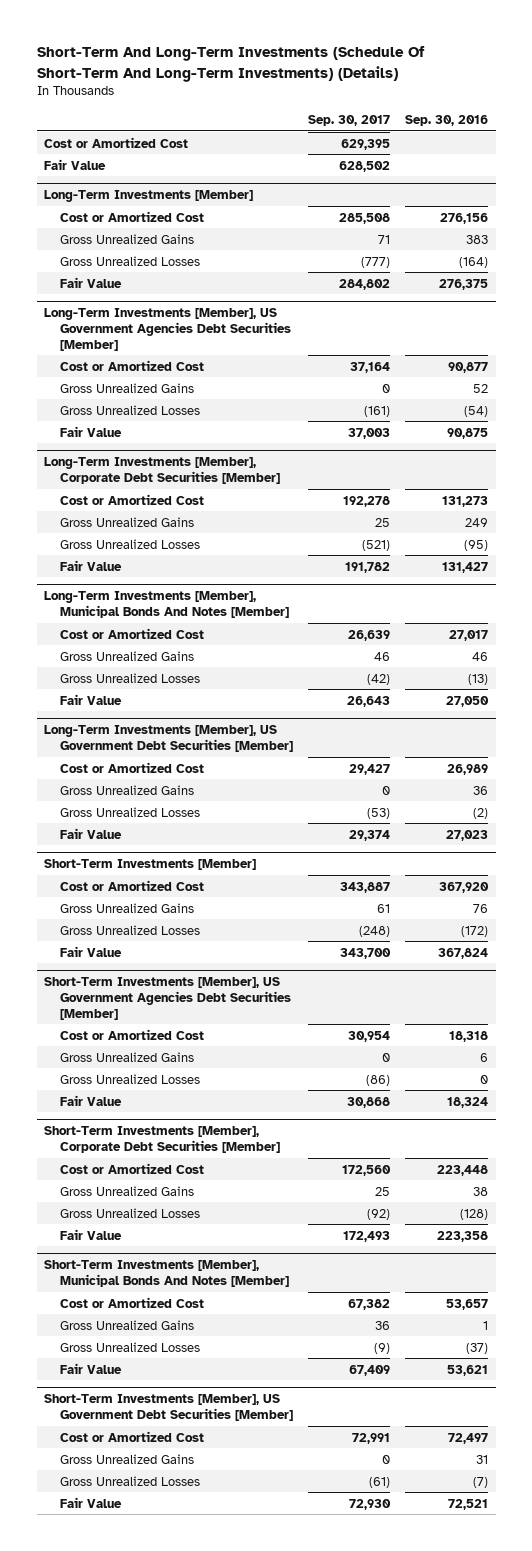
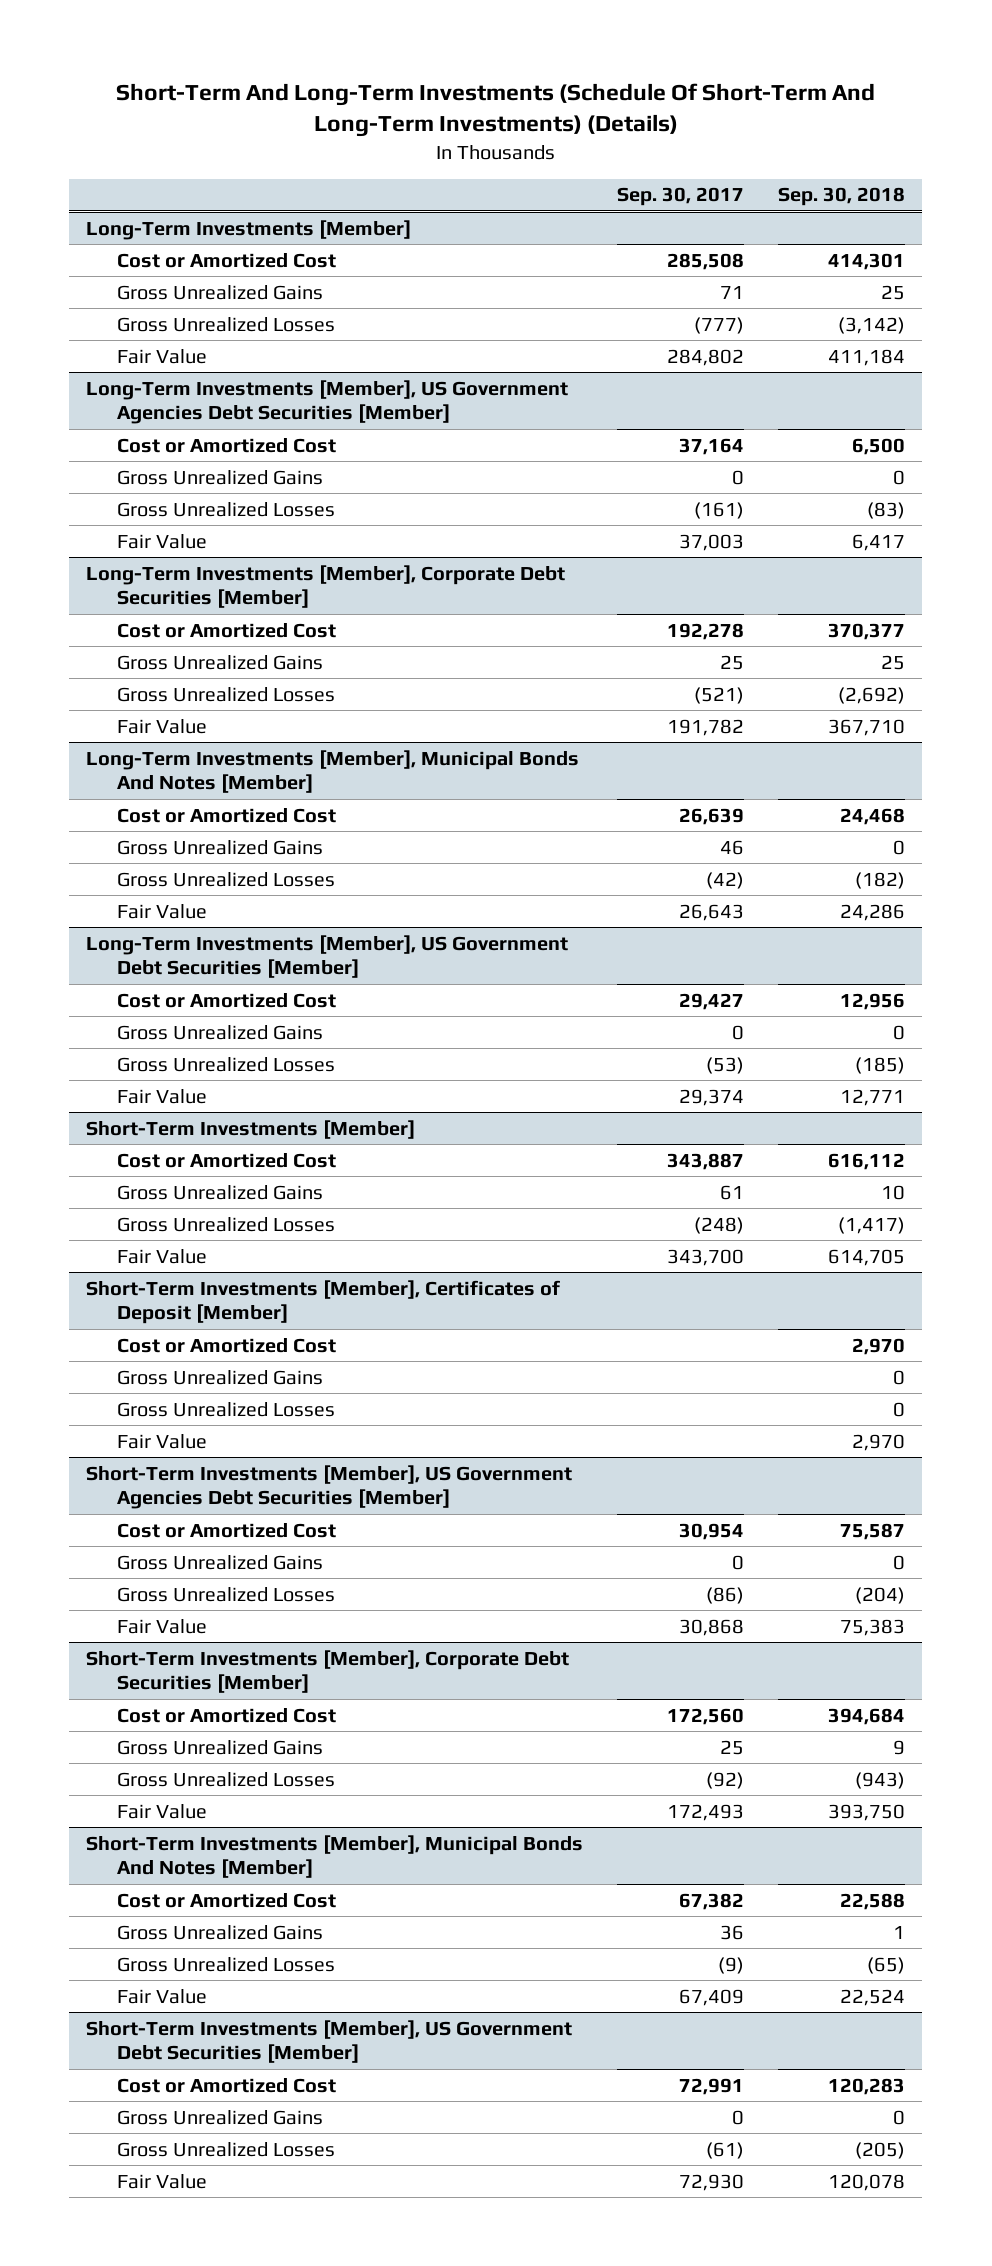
[405,115,489,127] Sep. 30, 2016 -> none
none -> [778,187,906,207] Sep. 30, 2018
[44,136,189,148] Cost or Amortized Cost -> none
[44,158,107,170] Fair Value -> none
none -> [86,1279,561,1325] Short-Term Investments [Member], Certificates of Deposit [Member]
none -> [117,1337,337,1353] Cost or Amortized Cost
none -> [117,1369,324,1385] Gross Unrealized Gains
none -> [117,1401,336,1417] Gross Unrealized Losses
none -> [117,1433,208,1449] Fair Value

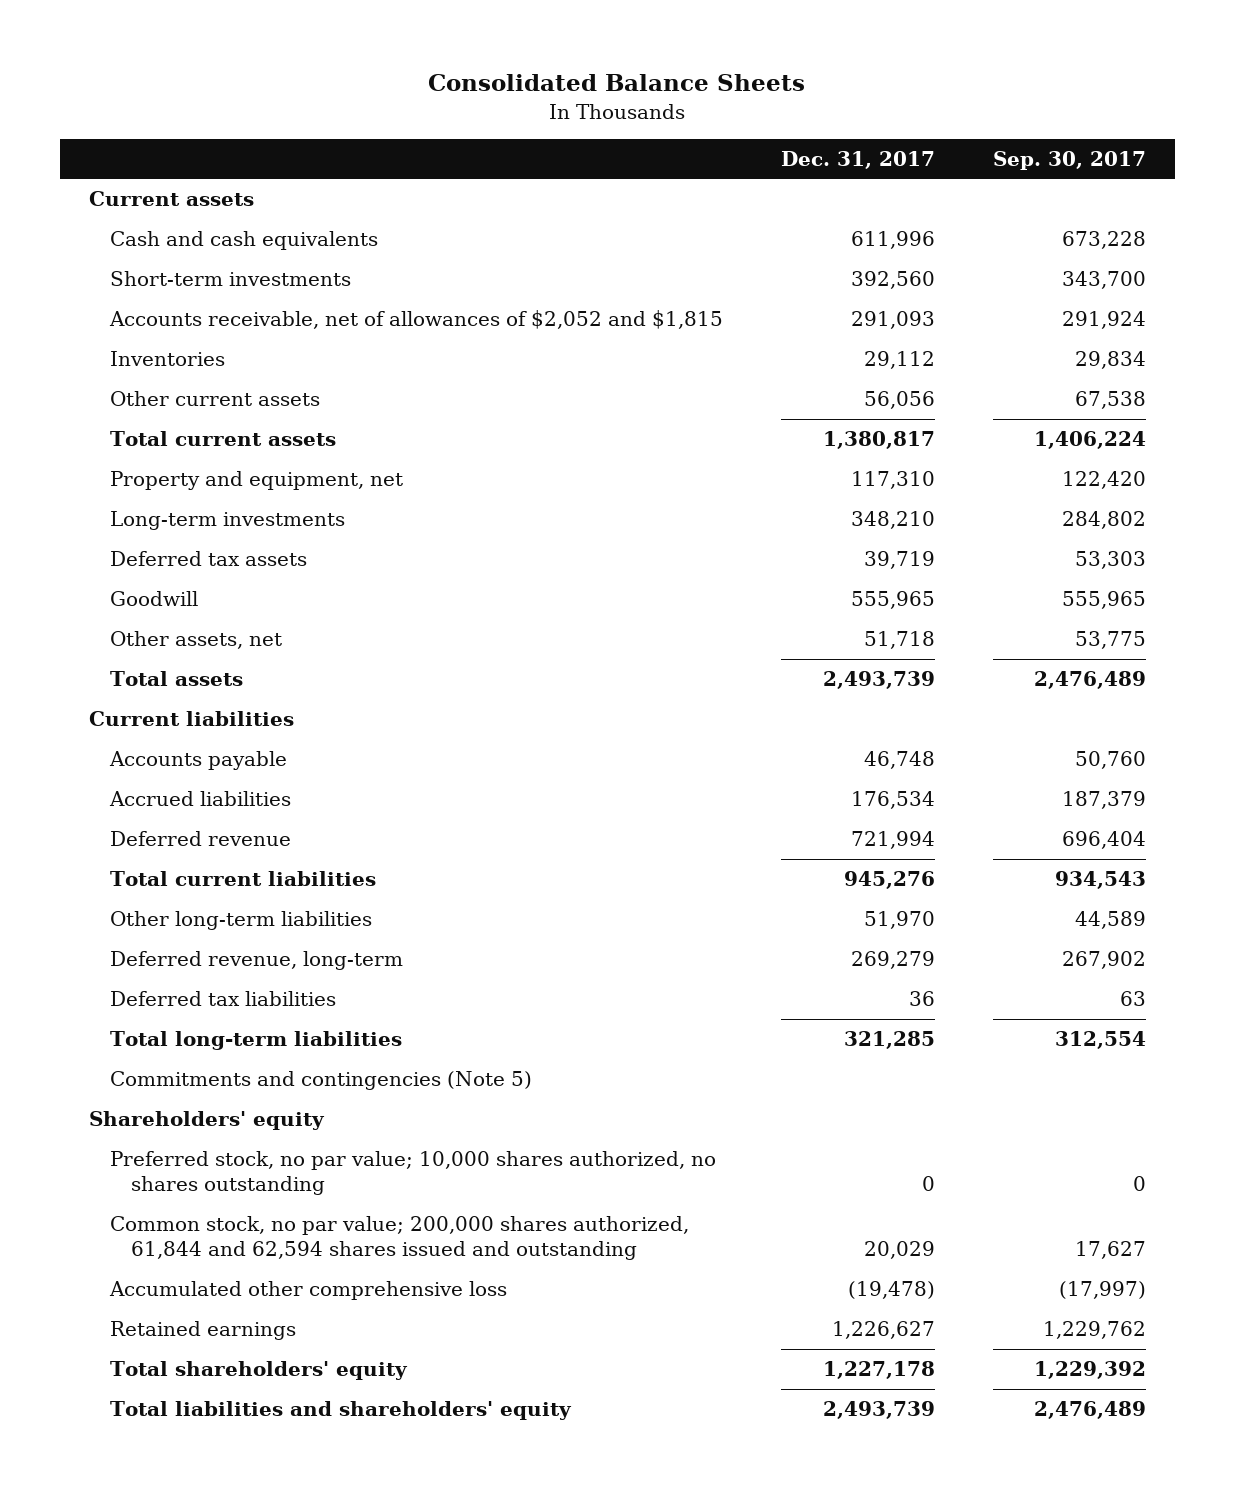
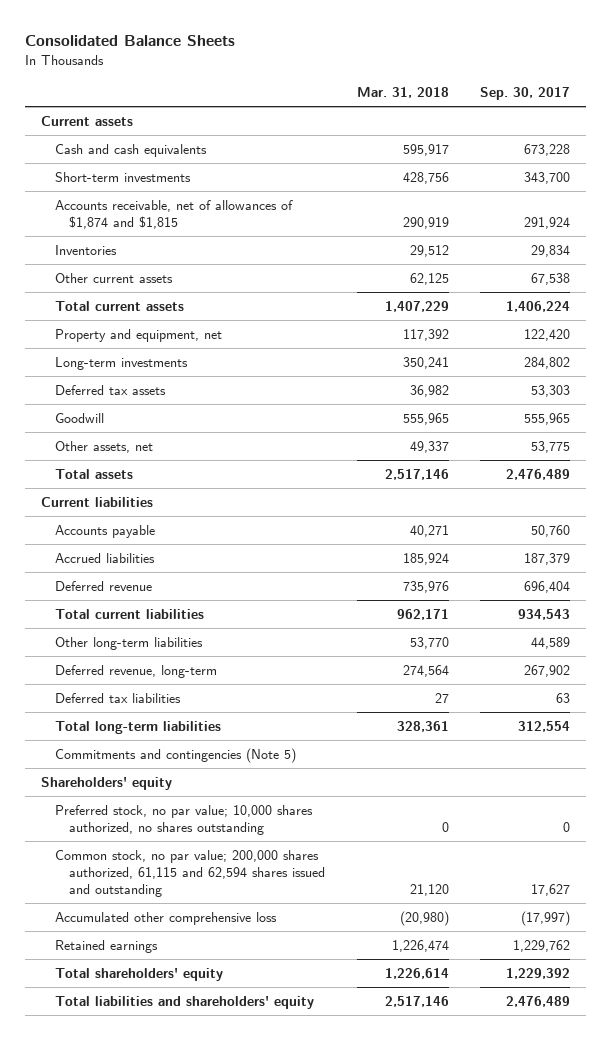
[780,151,935,170] Dec. 31, 2017 -> none
none -> [356,87,449,99] Mar. 31, 2018
[109,310,724,330] Accounts receivable, net of allowances of $2,052 and $1,815 -> [55,199,294,229] Accounts receivable, net of allowances of $1,874 and $1,815
[110,1216,690,1261] Common stock, no par value; 200,000 shares authorized, 61,844 and 62,594 shares issued and outstanding -> [55,849,326,898] Common stock, no par value; 200,000 shares authorized, 61,115 and 62,594 shares issued and outstanding

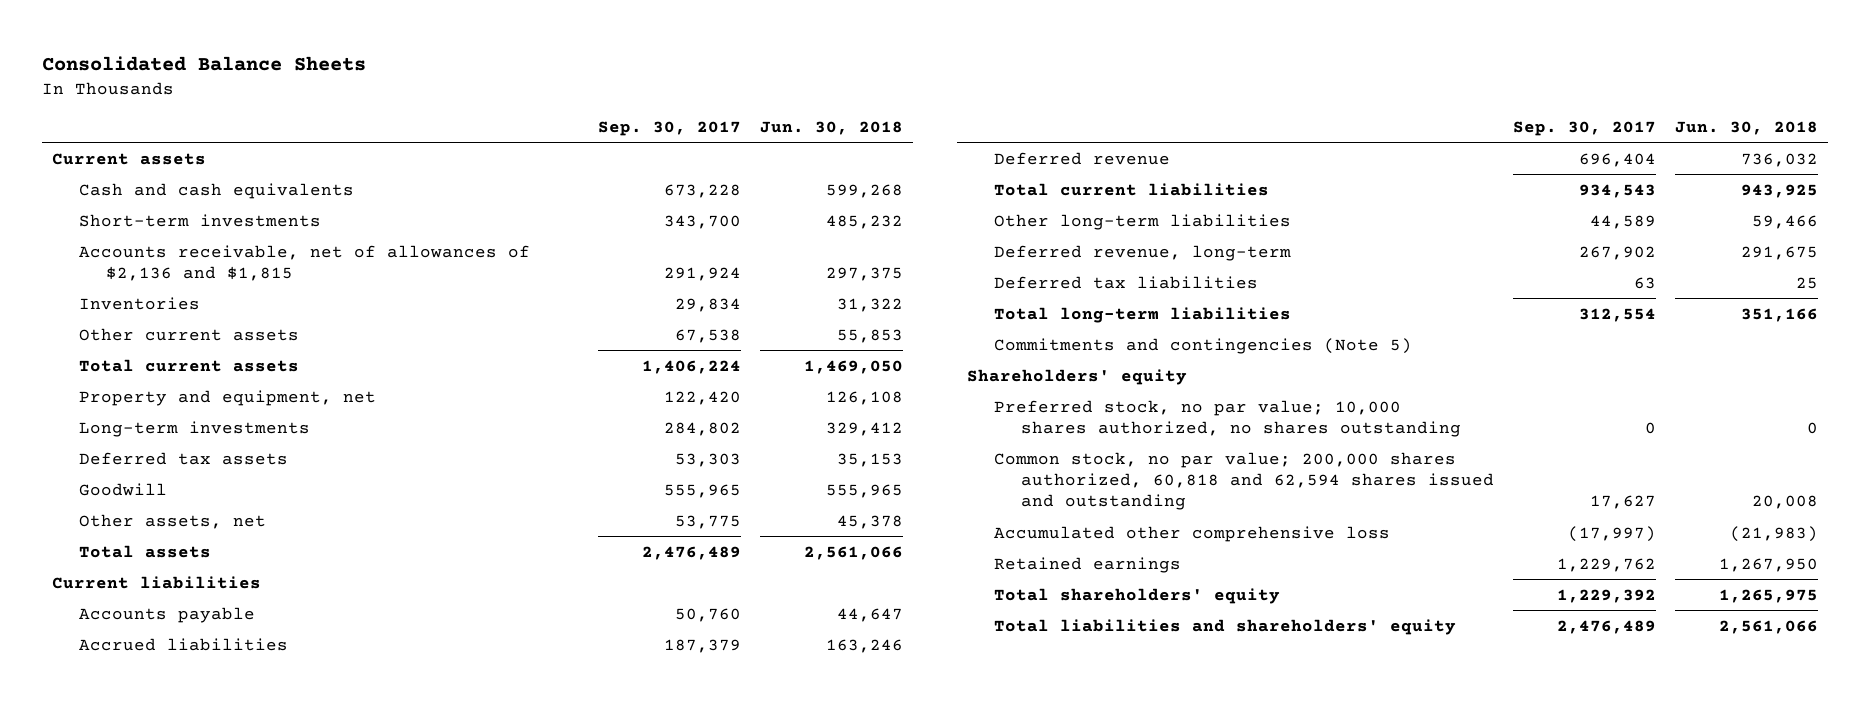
[356,87,449,99] Mar. 31, 2018 -> none
none -> [760,121,904,136] Jun. 30, 2018
[55,199,294,229] Accounts receivable, net of allowances of $1,874 and $1,815 -> [79,244,531,282] Accounts receivable, net of allowances of $2,136 and $1,815
[55,849,326,898] Common stock, no par value; 200,000 shares authorized, 61,115 and 62,594 shares issued and outstanding -> [993,451,1494,511] Common stock, no par value; 200,000 shares authorized, 60,818 and 62,594 shares issued and outstanding

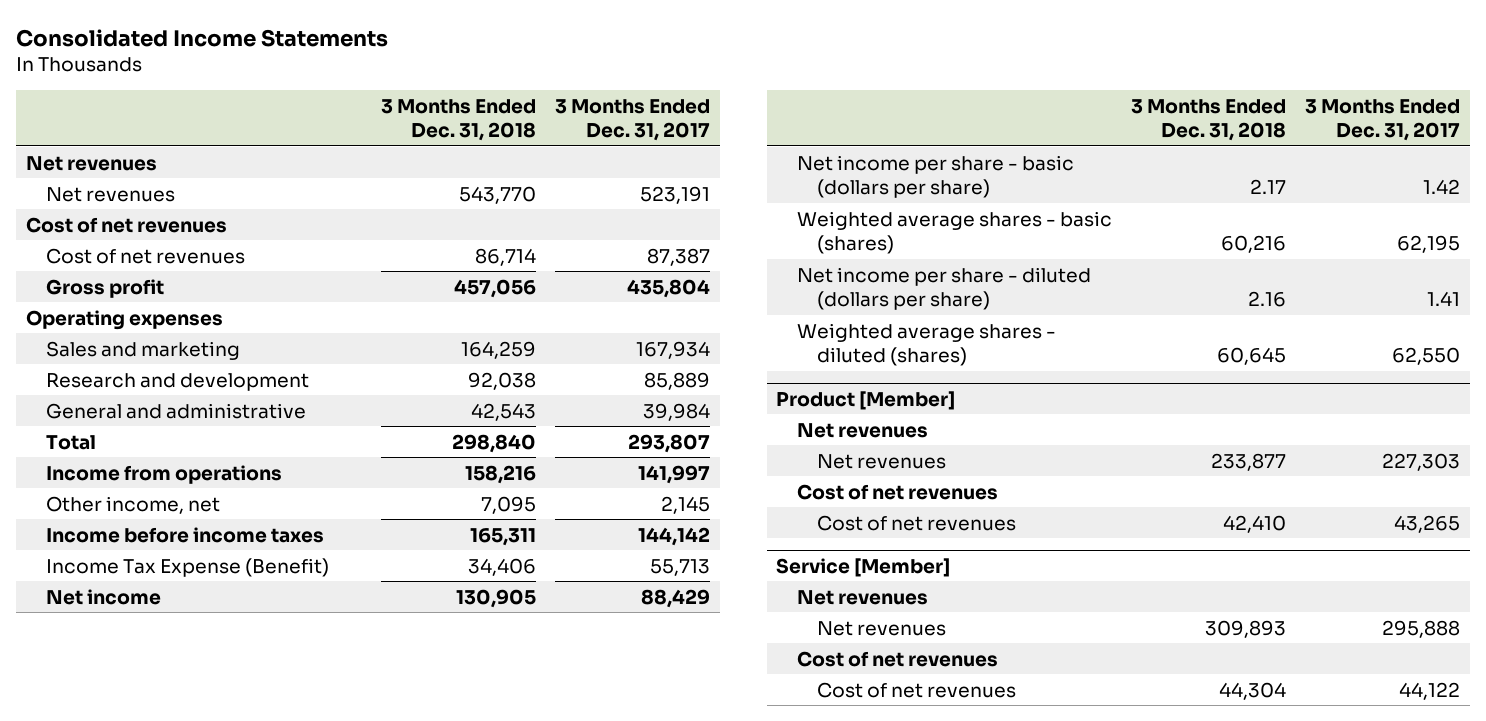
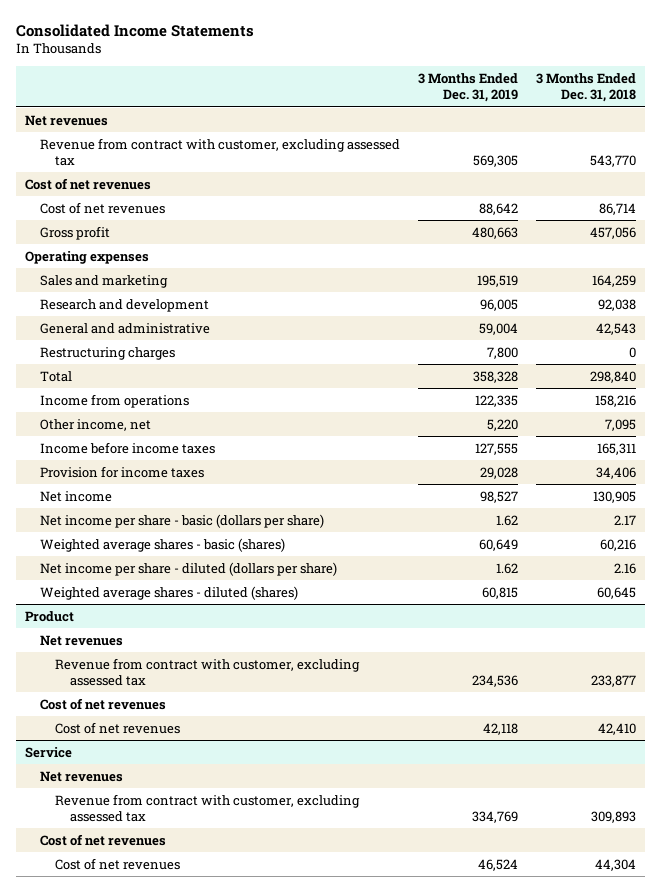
[554,98,710,141] 3 Months Ended Dec. 31, 2017 -> none
none -> [417,73,518,103] 3 Months Ended Dec. 31, 2019
[46,186,176,202] Net revenues -> [39,137,400,166] Revenue from contract with customer, excluding assessed tax
none -> [39,346,175,360] Restructuring charges
[46,557,330,577] Income Tax Expense (Benefit) -> [39,465,204,478] Provision for income taxes
[776,390,956,410] Product [Member] -> [24,610,74,622] Product
[816,453,946,469] Net revenues -> [55,657,361,686] Revenue from contract with customer, excluding assessed tax
[776,557,951,577] Service [Member] -> [24,746,72,758] Service
[816,620,946,636] Net revenues -> [55,793,361,822] Revenue from contract with customer, excluding assessed tax

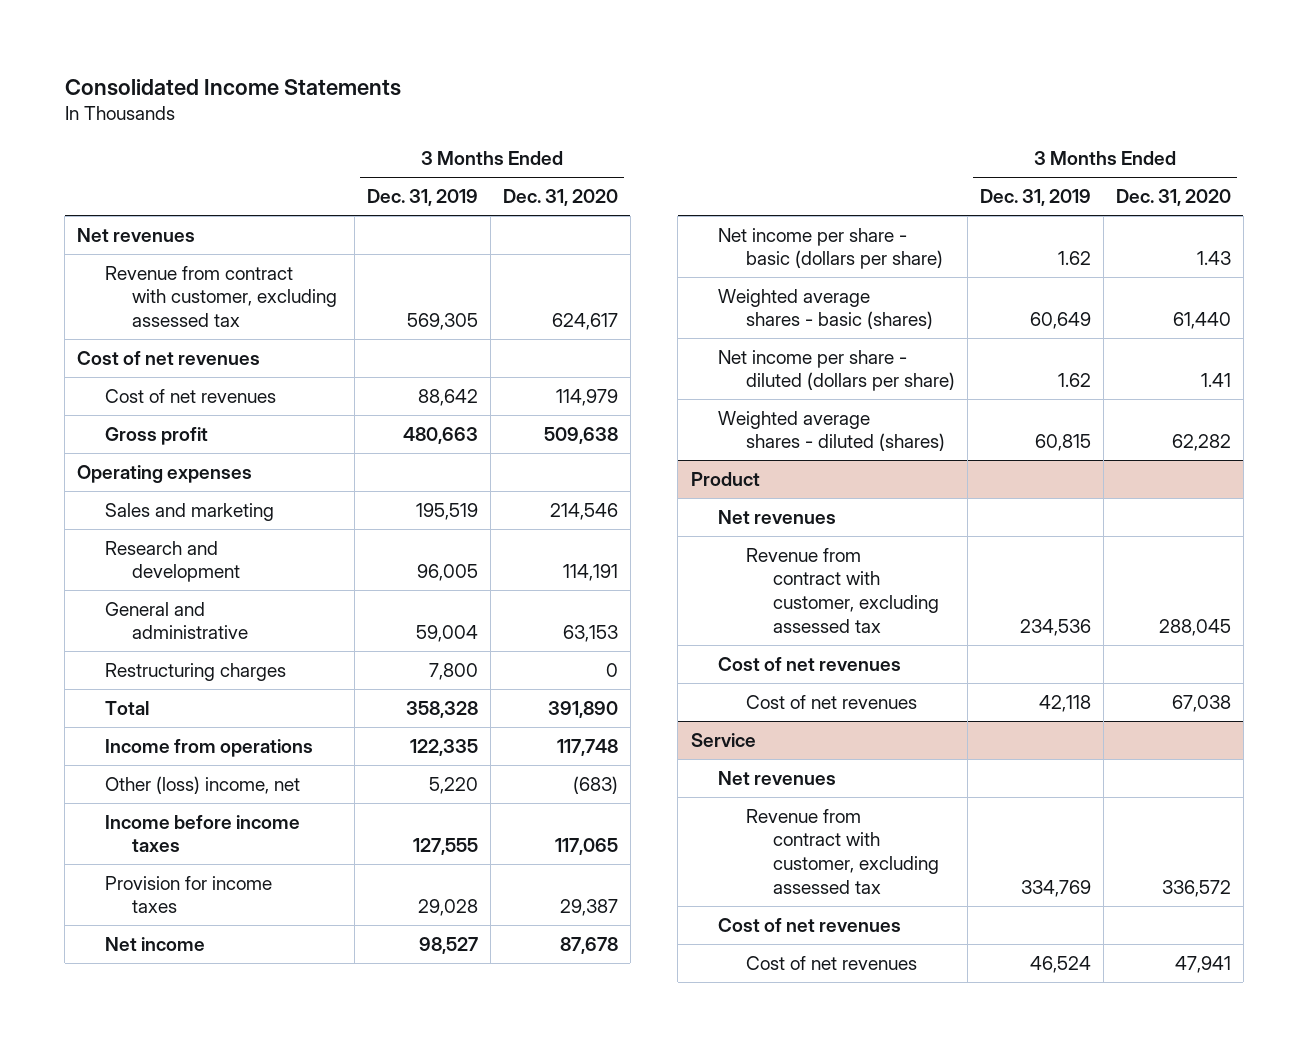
[535,73,636,103] 3 Months Ended Dec. 31, 2018 -> none
none -> [502,189,618,207] Dec. 31, 2020
[39,418,151,431] Other income, net -> [104,775,300,794] Other (loss) income, net

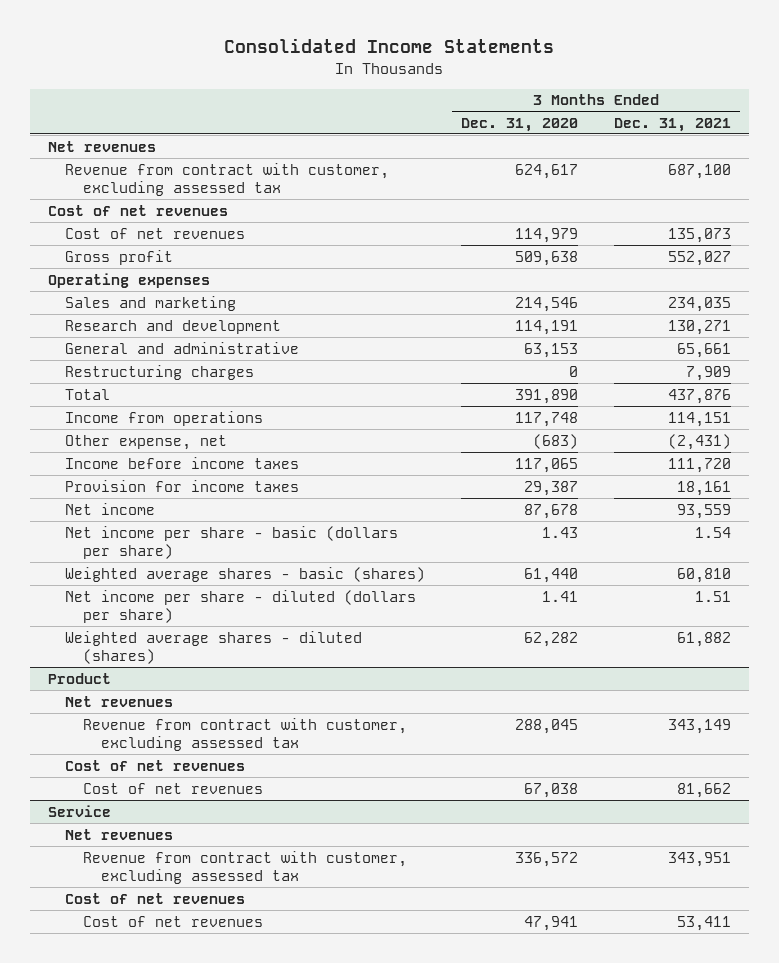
[366,189,478,207] Dec. 31, 2019 -> none
none -> [614,117,732,132] Dec. 31, 2021
[104,775,300,794] Other (loss) income, net -> [65,434,228,450] Other expense, net

